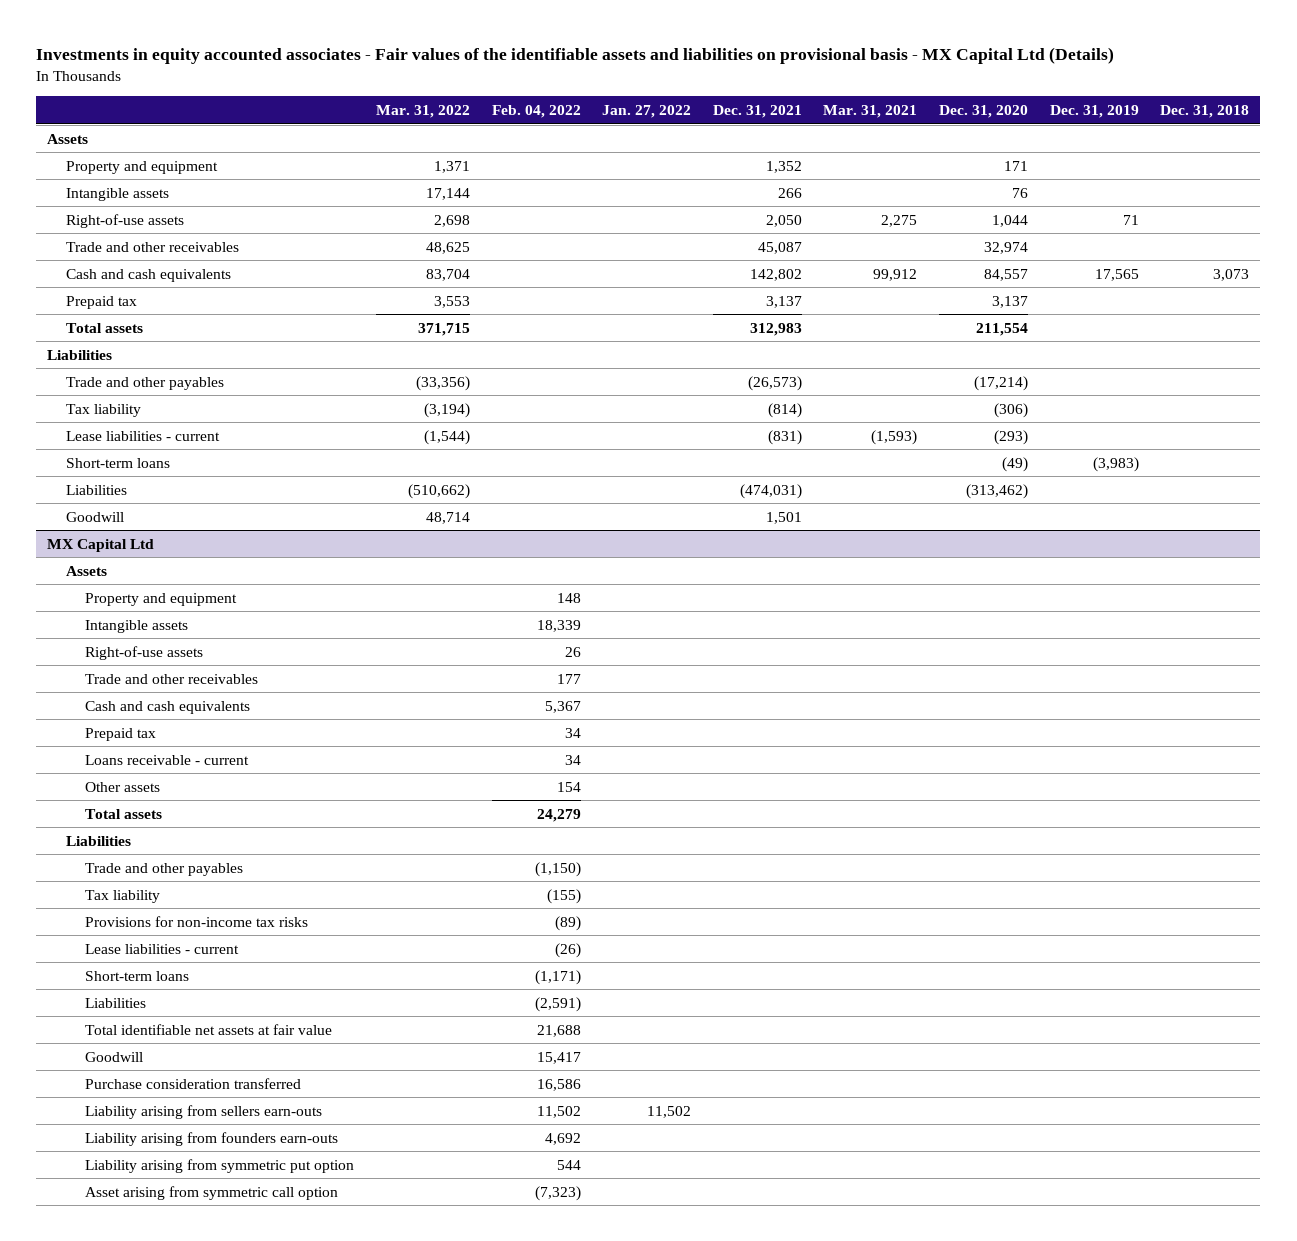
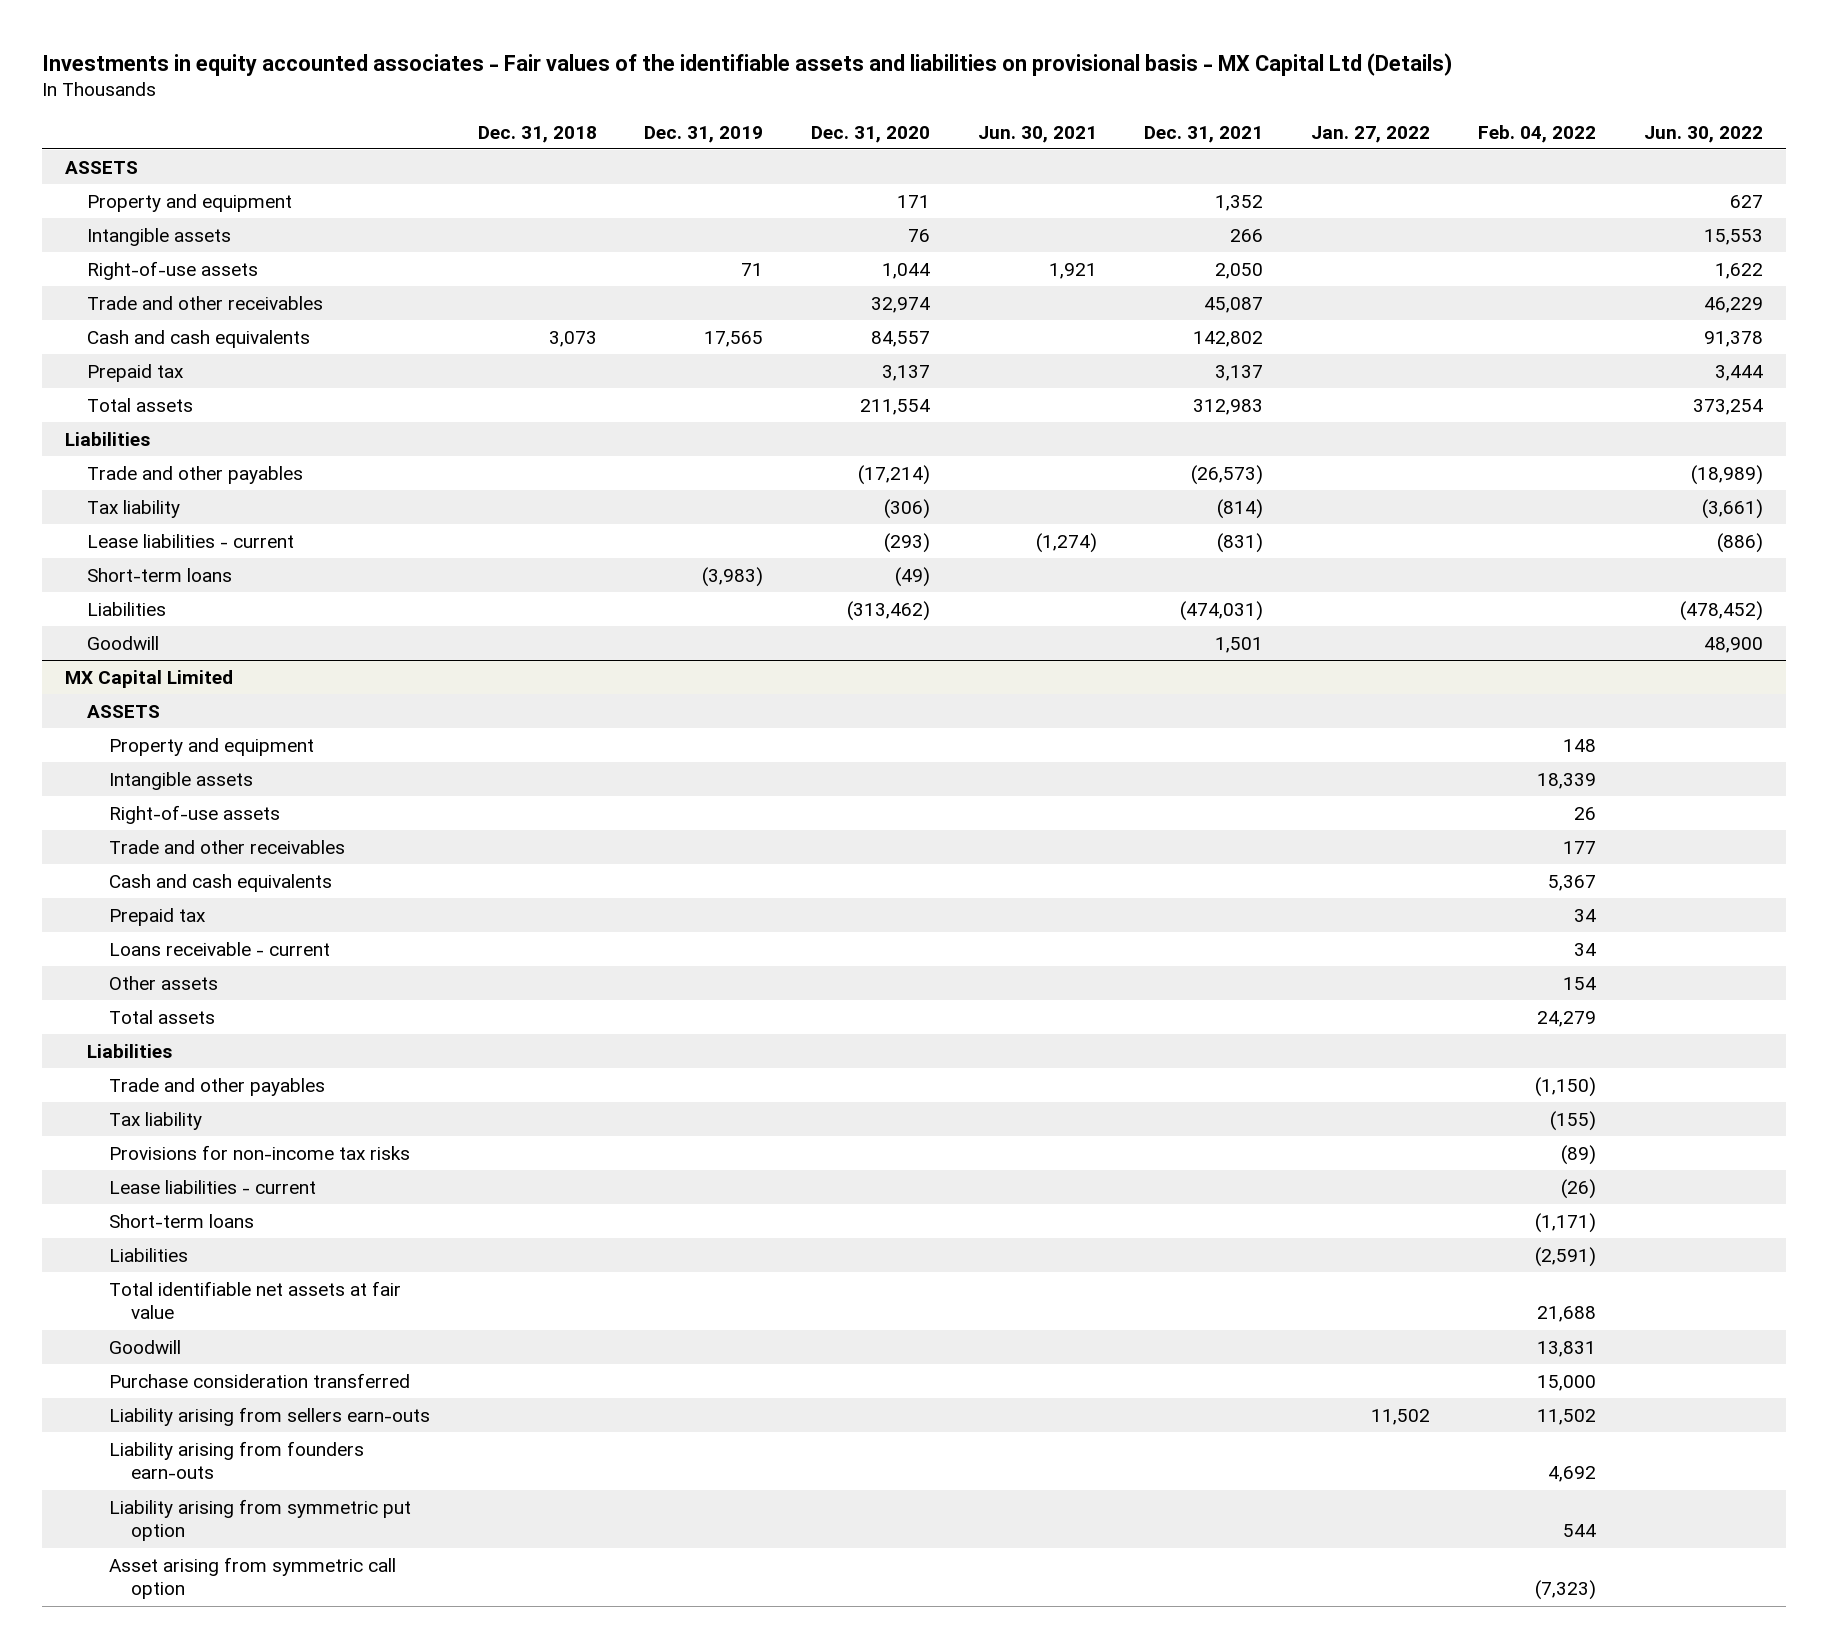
[376,104,471,118] Mar. 31, 2022 -> none
[823,104,918,118] Mar. 31, 2021 -> none
none -> [977,125,1097,143] Jun. 30, 2021
none -> [1643,125,1763,143] Jun. 30, 2022
[47,133,89,144] Assets -> [65,160,139,174] ASSETS
[47,538,155,552] MX Capital Ltd -> [65,669,234,688] MX Capital Limited
[66,565,108,576] Assets -> [87,704,161,718] ASSETS
[536,1051,581,1064] 15,417 -> [1536,1340,1596,1357] 13,831
[536,1078,581,1091] 16,586 -> [1536,1374,1596,1391] 15,000

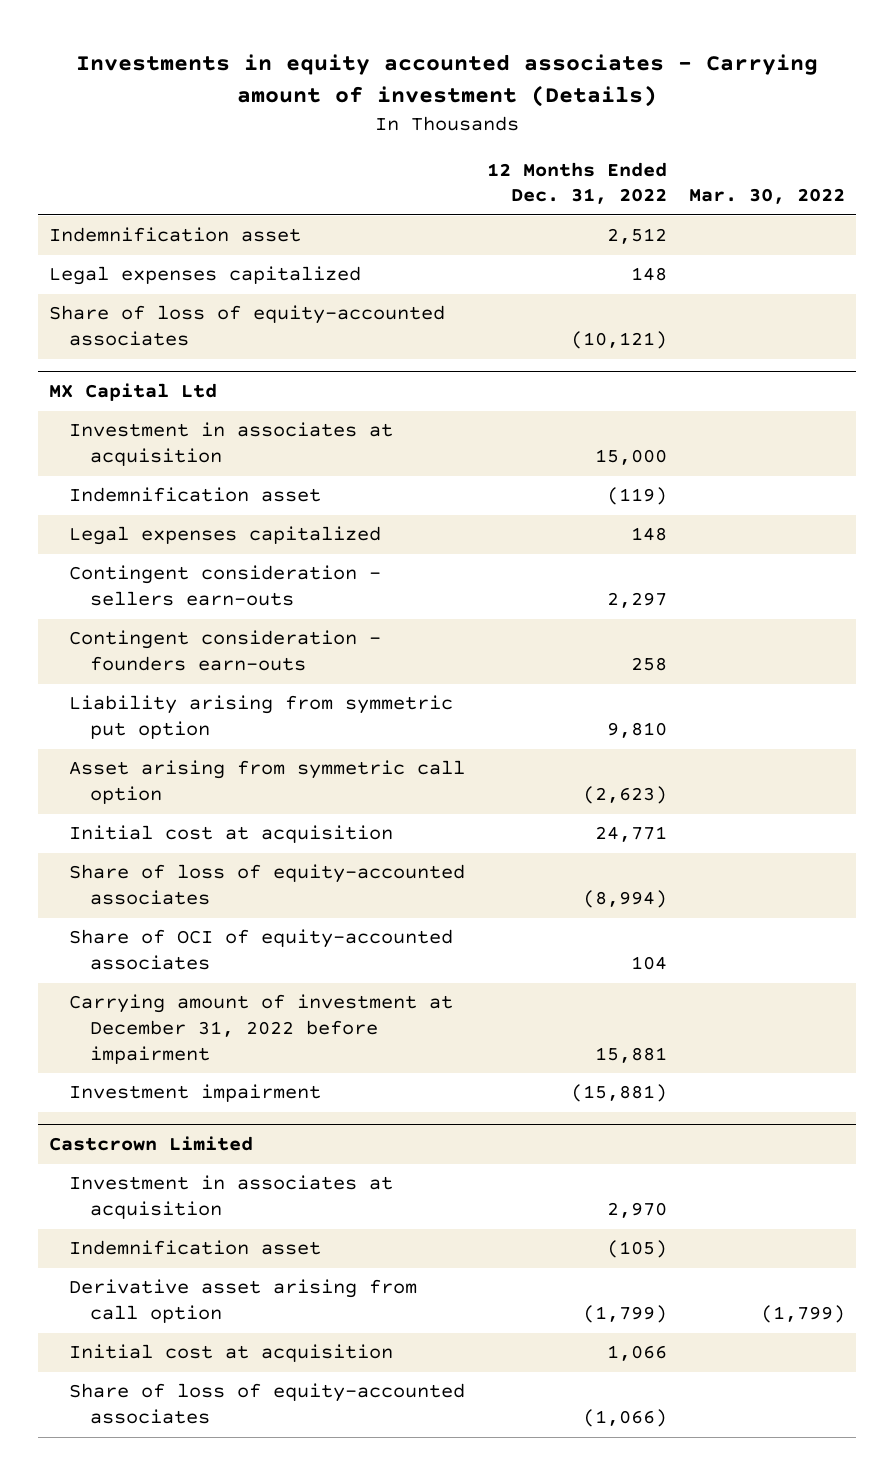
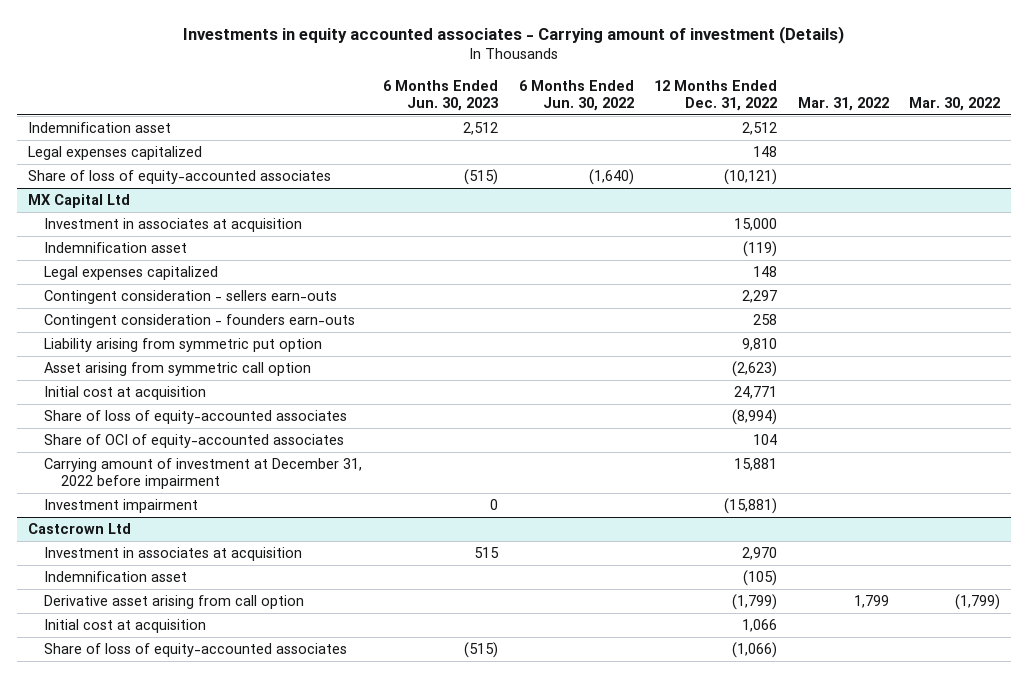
none -> [383,80,499,111] 6 Months Ended Jun. 30, 2023
none -> [518,80,634,111] 6 Months Ended Jun. 30, 2022
none -> [797,96,889,111] Mar. 31, 2022
[48,1136,253,1152] Castcrown Limited -> [27,523,131,535] Castcrown Ltd

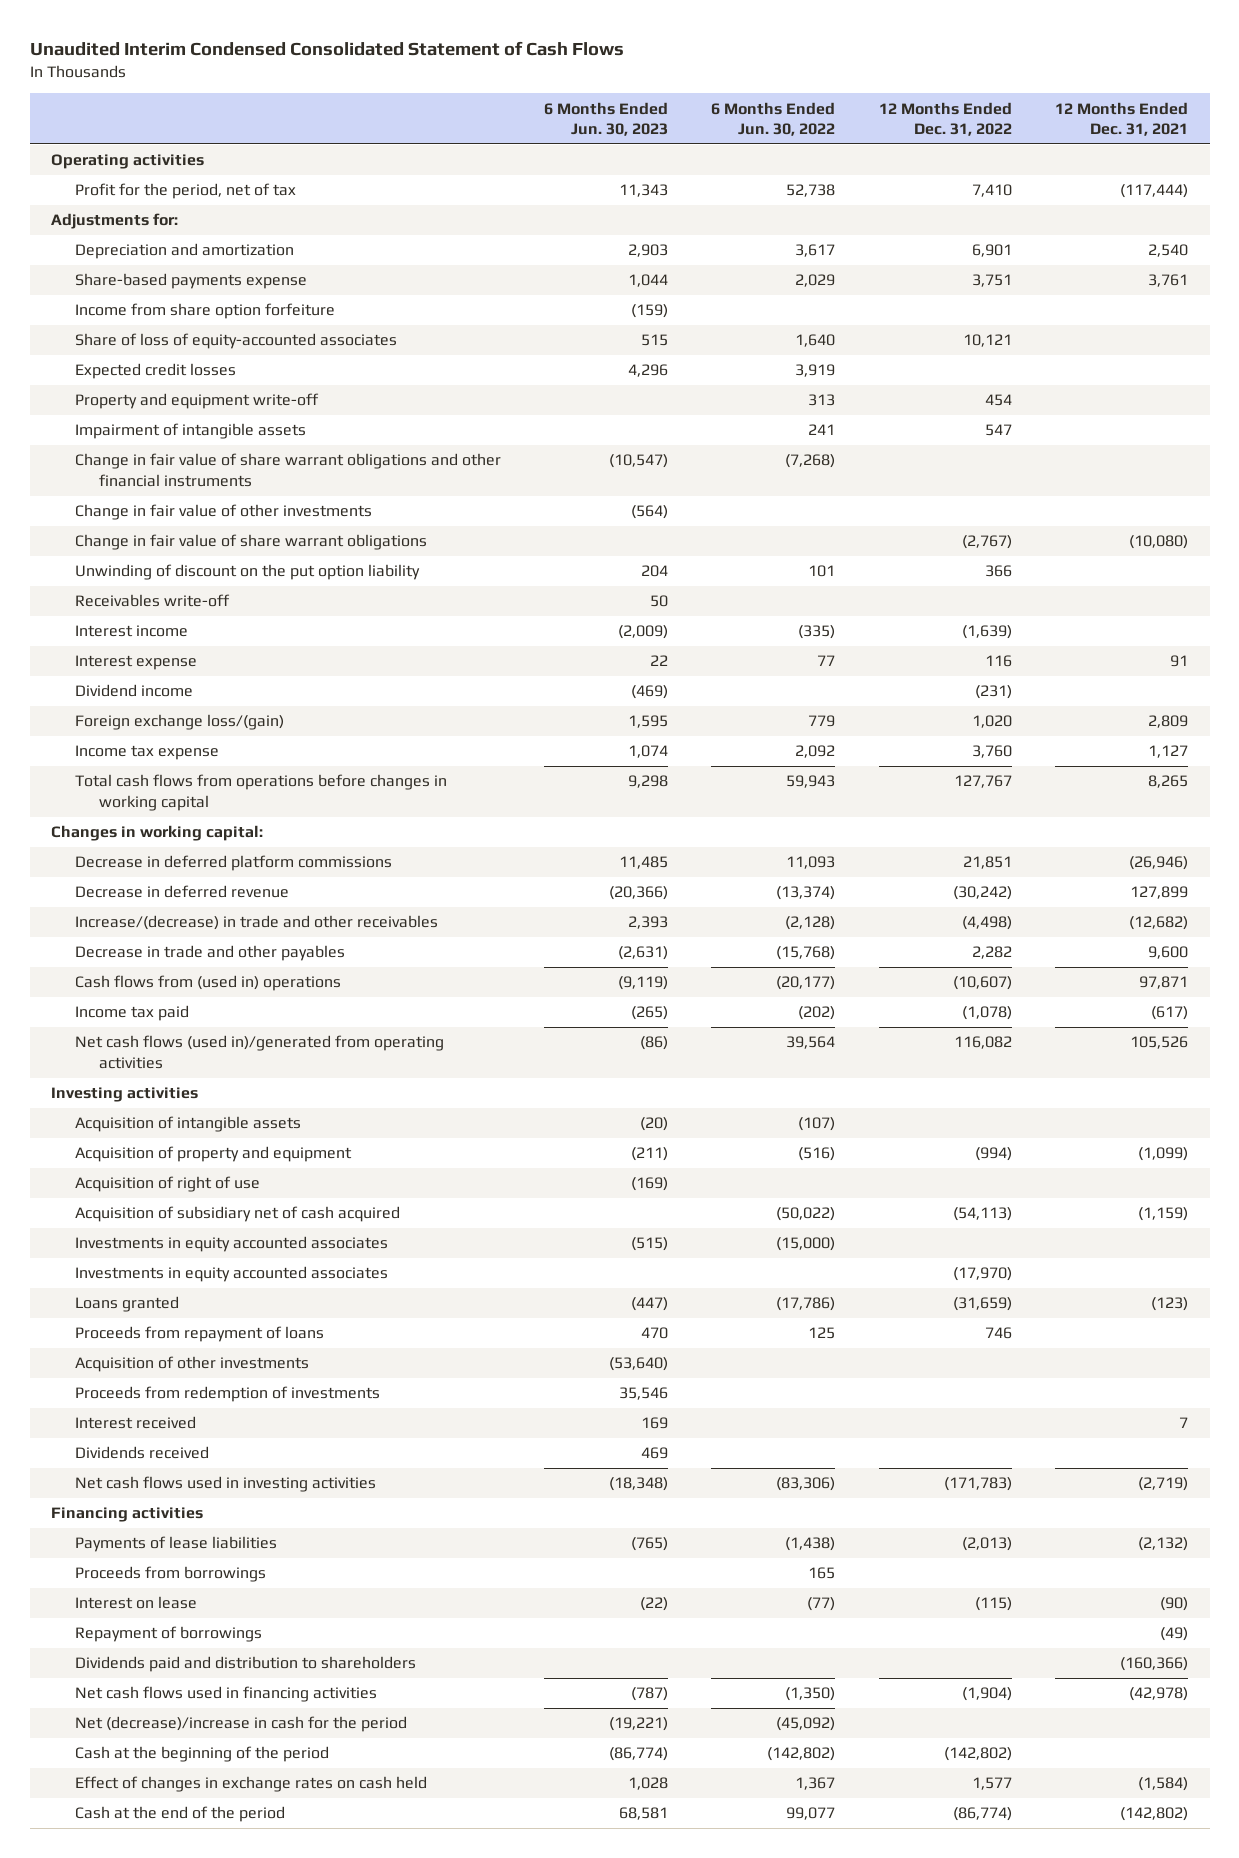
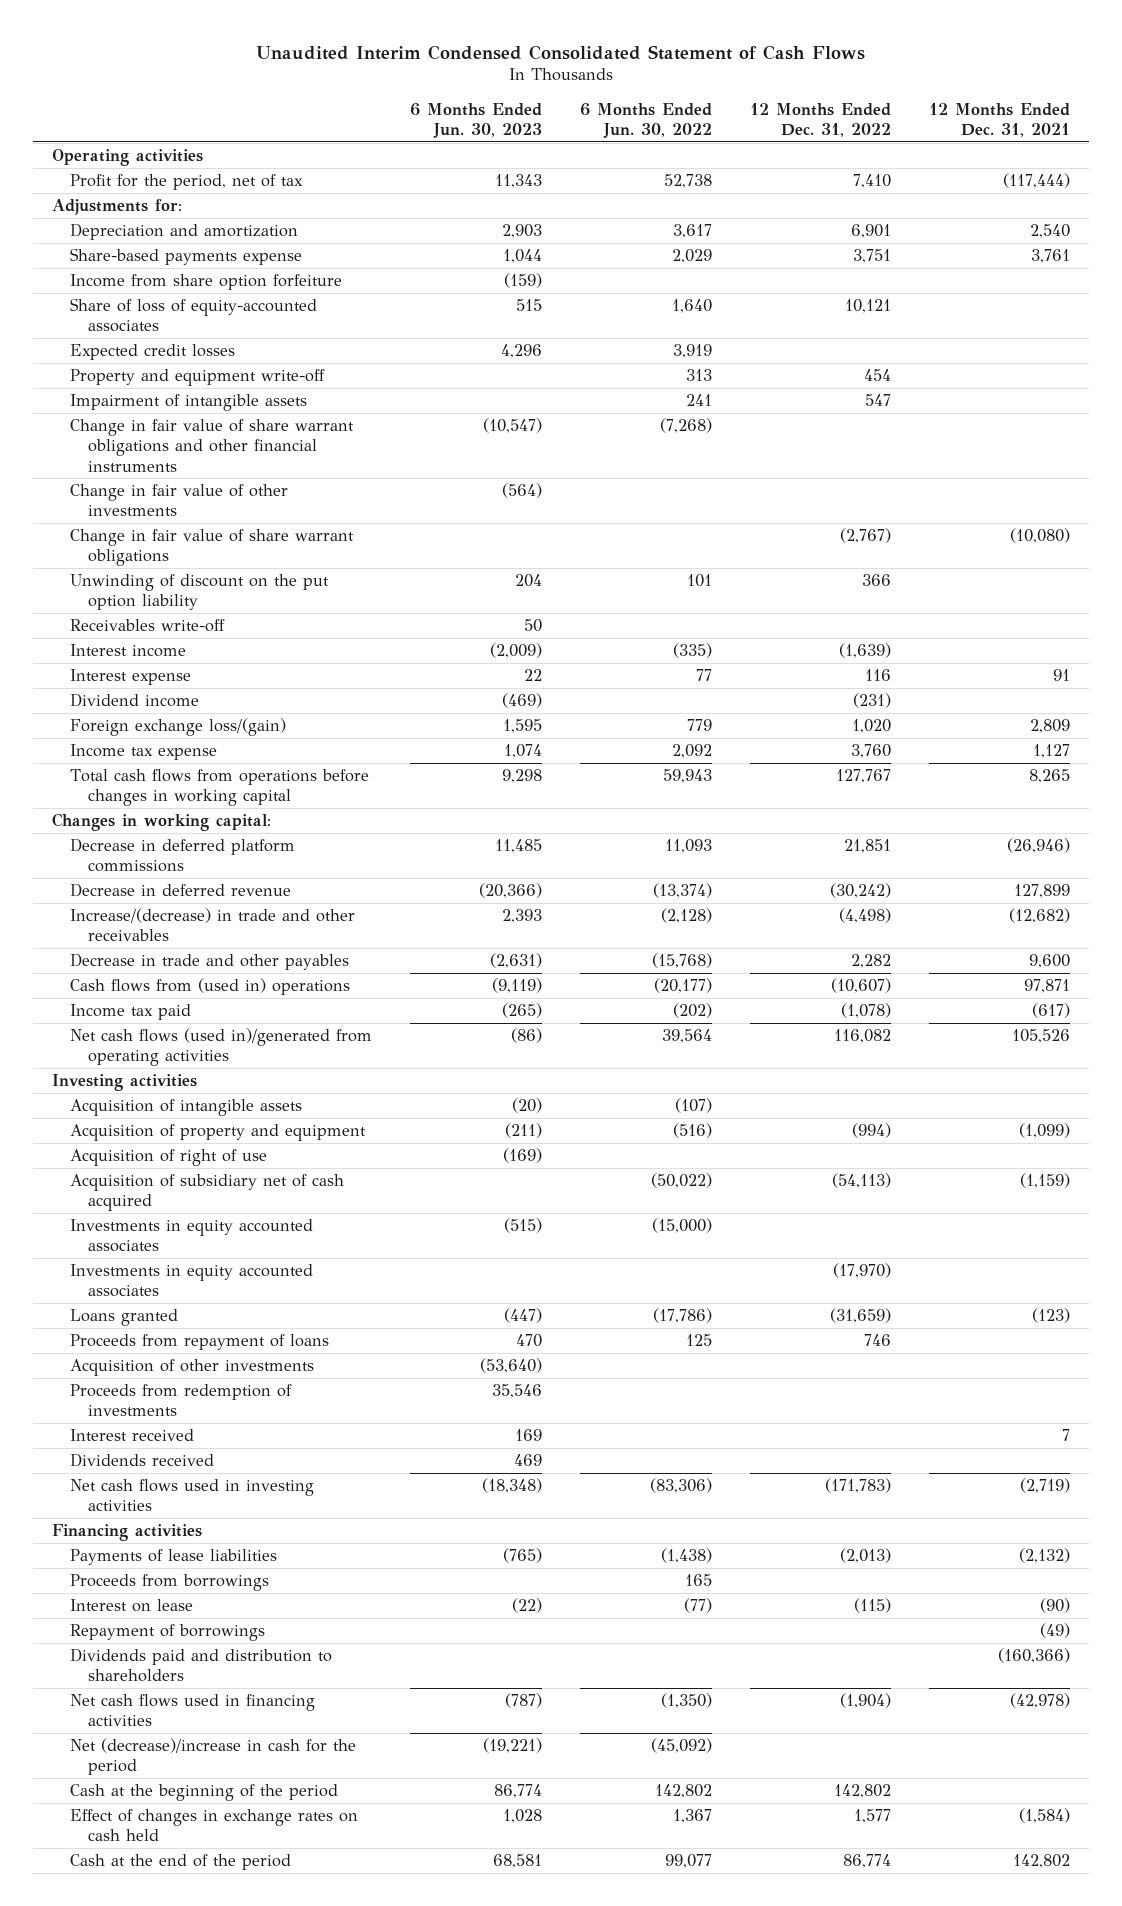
[609,1747,669,1762] (86,774) -> [494,1783,543,1798] 86,774
[767,1747,836,1762] (142,802) -> [655,1783,713,1798] 142,802
[943,1747,1012,1762] (142,802) -> [834,1783,892,1798] 142,802
[952,1807,1012,1822] (86,774) -> [843,1853,892,1868] 86,774
[1120,1807,1189,1822] (142,802) -> [1013,1853,1071,1868] 142,802

